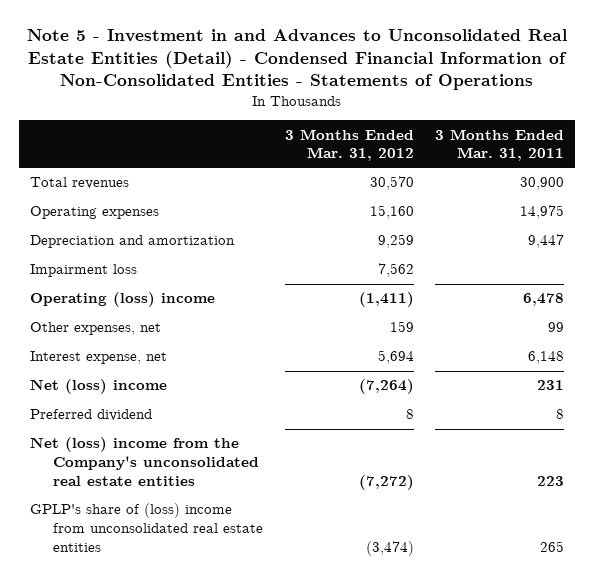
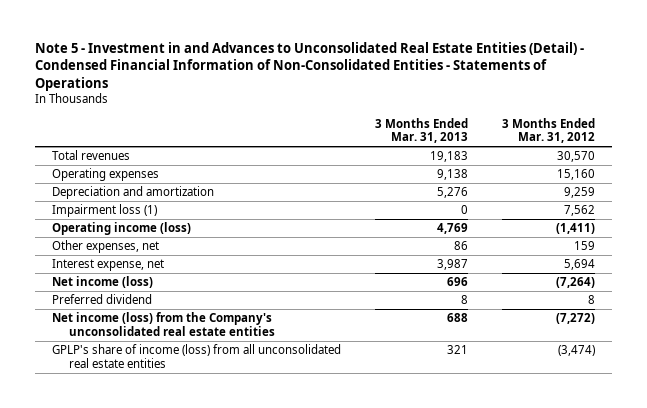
[435,128,565,162] 3 Months Ended Mar. 31, 2011 -> none
none -> [374,117,468,144] 3 Months Ended Mar. 31, 2013
[29,264,137,278] Impairment loss -> [51,204,157,218] Impairment loss (1)
[29,292,215,308] Operating (loss) income -> [51,222,191,236] Operating income (loss)
[29,379,167,395] Net (loss) income -> [51,276,153,289] Net income (loss)
[29,437,259,486] Net (loss) income from the Company's unconsolidated real estate entities -> [51,312,275,336] Net income (loss) from the Company's unconsolidated real estate entities
[29,503,263,552] GPLP's share of (loss) income from unconsolidated real estate entities -> [51,344,341,368] GPLP's share of income (loss) from all unconsolidated real estate entities

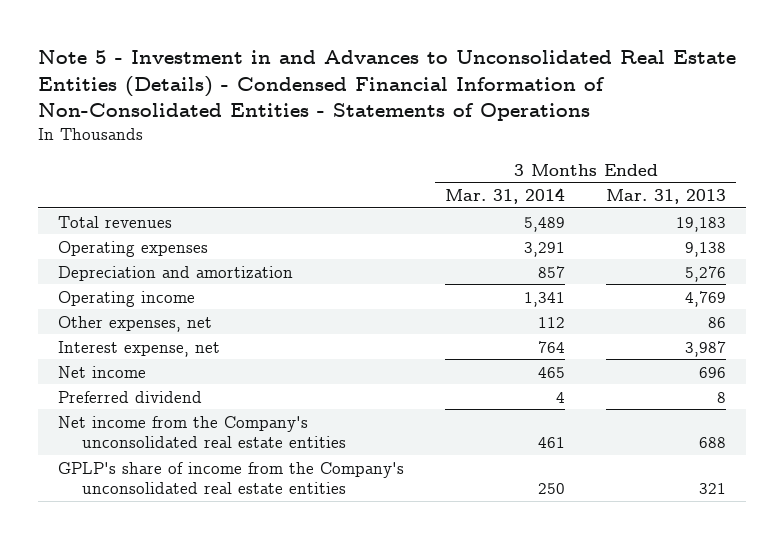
[34,41,584,91] Note 5 - Investment in and Advances to Unconsolidated Real Estate Entities (Detail) - Condensed Financial Information of Non-Consolidated Entities - Statements of Operations -> [37,50,736,122] Note 5 - Investment in and Advances to Unconsolidated Real Estate Entities (Details) - Condensed Financial Information of Non-Consolidated Entities - Statements of Operations
[501,117,595,144] 3 Months Ended Mar. 31, 2012 -> none
none -> [445,188,566,205] Mar. 31, 2014
[51,204,157,218] Impairment loss (1) -> none
[51,222,191,236] Operating income (loss) -> [58,290,196,307] Operating income
[51,276,153,289] Net income (loss) -> [58,365,147,378] Net income
[51,312,275,336] Net income (loss) from the Company's unconsolidated real estate entities -> [58,415,346,449] Net income from the Company's unconsolidated real estate entities
[51,344,341,368] GPLP's share of income (loss) from all unconsolidated real estate entities -> [58,461,405,495] GPLP's share of income from the Company's unconsolidated real estate entities

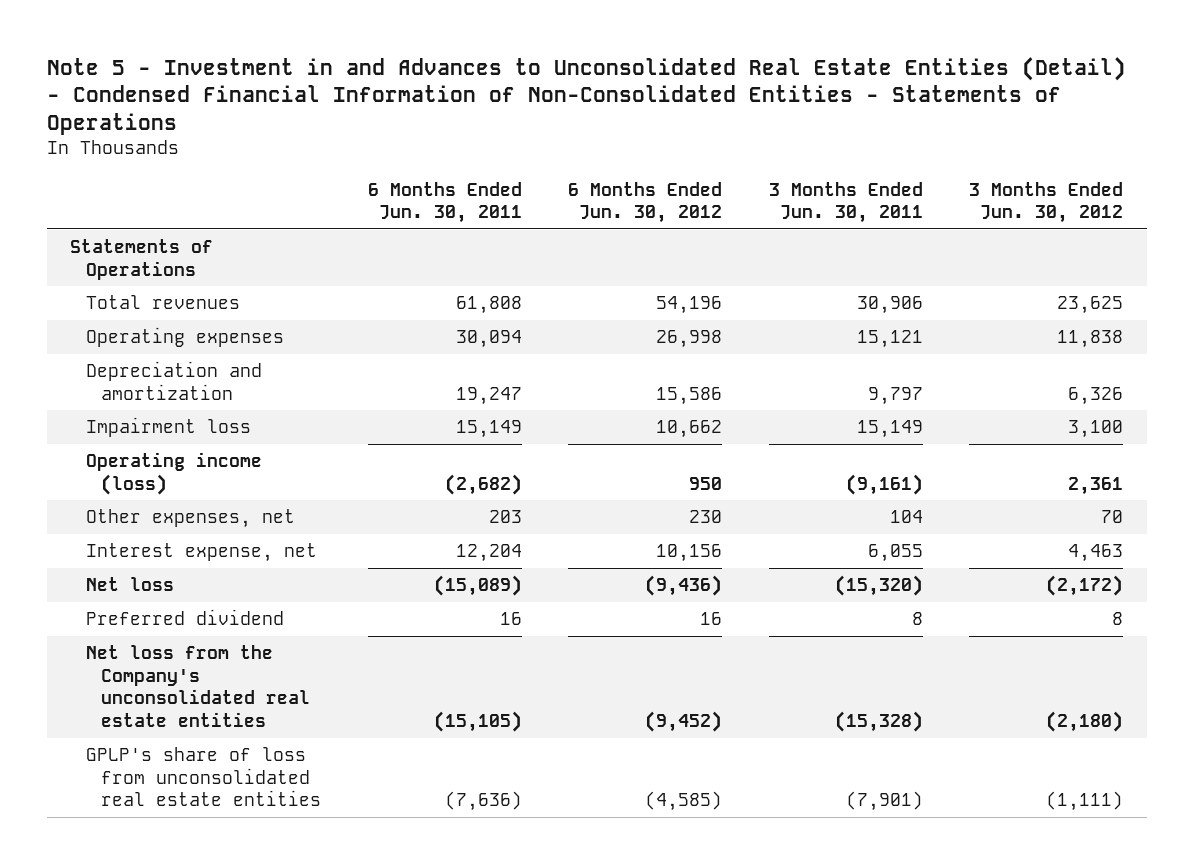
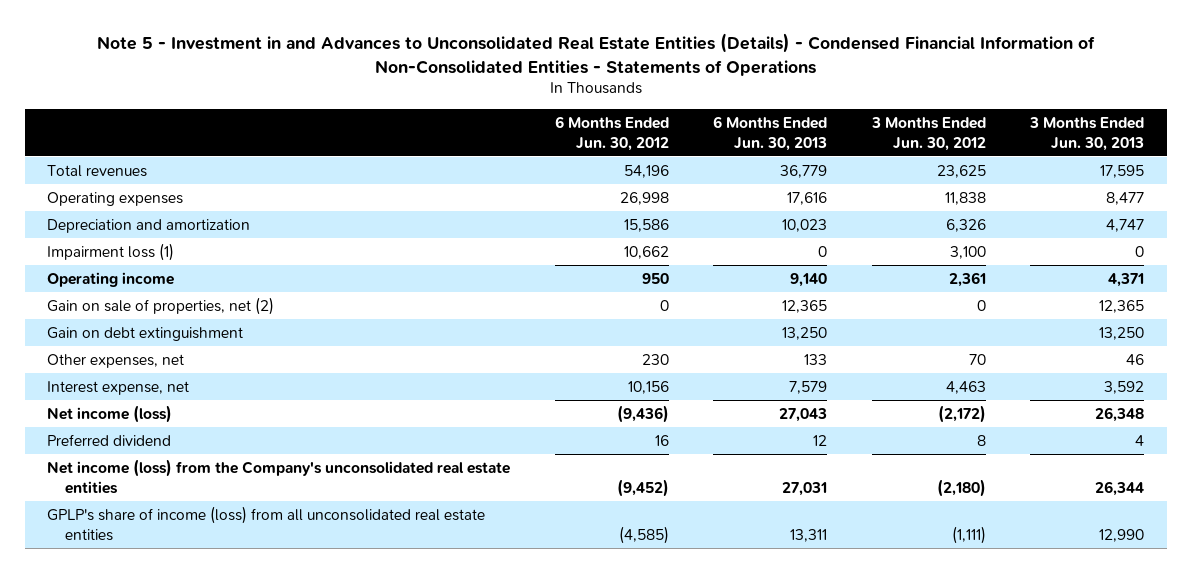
[46,56,1126,136] Note 5 - Investment in and Advances to Unconsolidated Real Estate Entities (Detail) - Condensed Financial Information of Non-Consolidated Entities - Statements of Operations -> [96,32,1095,76] Note 5 - Investment in and Advances to Unconsolidated Real Estate Entities (Details) - Condensed Financial Information of Non-Consolidated Entities - Statements of Operations
[367,181,522,224] 6 Months Ended Jun. 30, 2011 -> none
[768,181,923,224] 3 Months Ended Jun. 30, 2011 -> none
none -> [713,115,828,151] 6 Months Ended Jun. 30, 2013
none -> [1029,116,1145,151] 3 Months Ended Jun. 30, 2013
[70,239,214,280] Statements of Operations -> none
[85,417,251,438] Impairment loss -> [46,242,174,261] Impairment loss (1)
[85,452,262,495] Operating income (loss) -> [46,271,174,287] Operating income
none -> [46,296,274,315] Gain on sale of properties, net (2)
none -> [46,326,243,341] Gain on debt extinguishment
[85,577,174,592] Net loss -> [46,404,172,423] Net income (loss)
[85,645,311,728] Net loss from the Company's unconsolidated real estate entities -> [46,458,510,494] Net income (loss) from the Company's unconsolidated real estate entities
[85,747,322,807] GPLP's share of loss from unconsolidated real estate entities -> [46,505,485,541] GPLP's share of income (loss) from all unconsolidated real estate entities

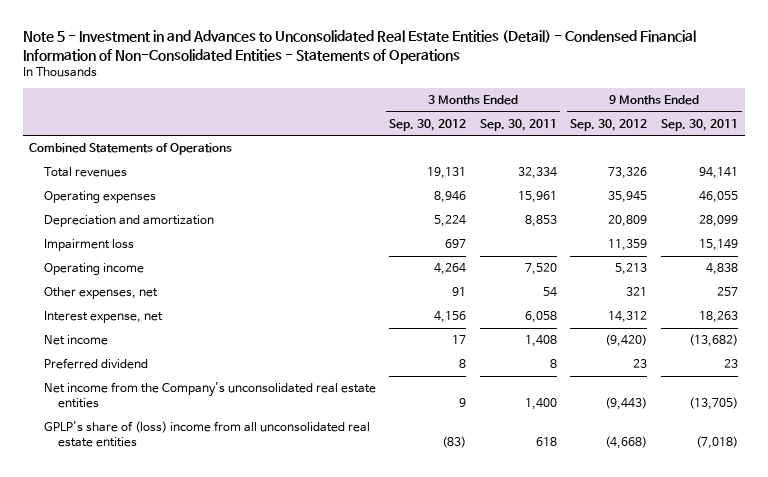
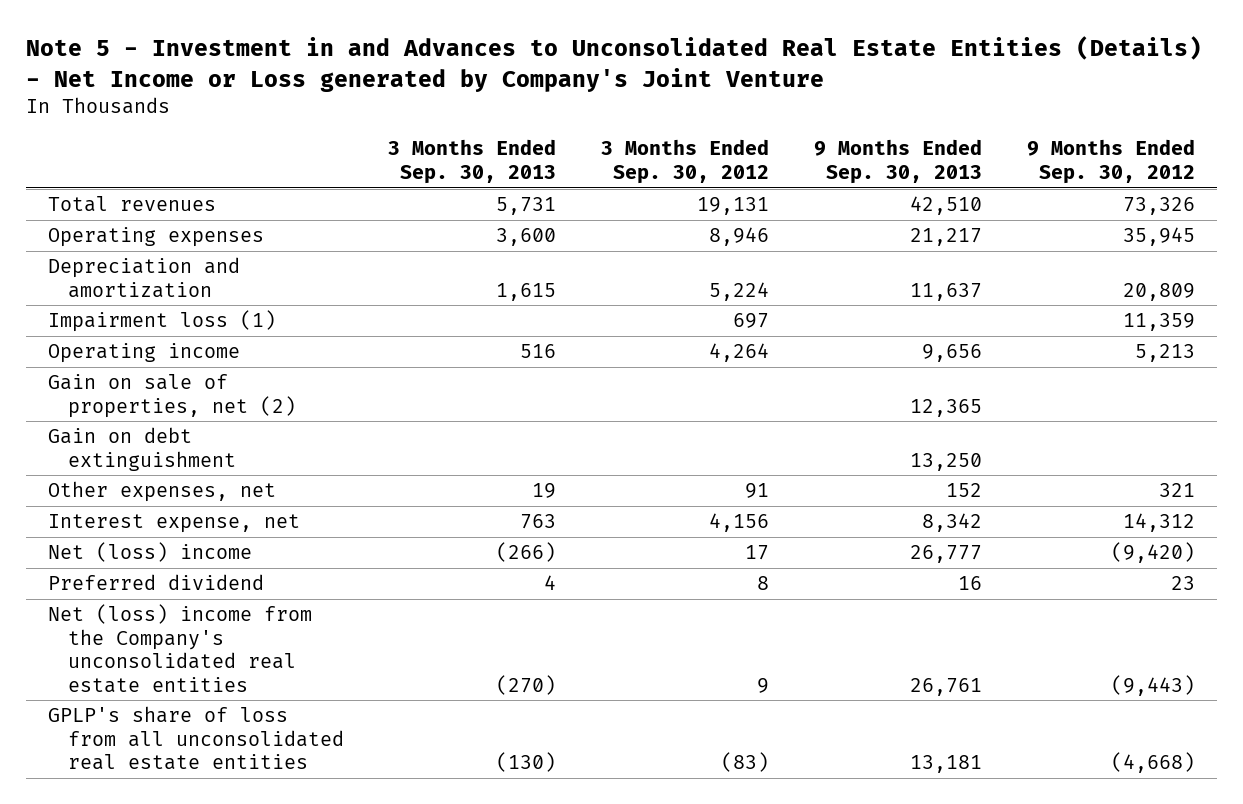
[22,30,696,64] Note 5 - Investment in and Advances to Unconsolidated Real Estate Entities (Detail) - Condensed Financial Information of Non-Consolidated Entities - Statements of Operations -> [26,36,1203,92] Note 5 - Investment in and Advances to Unconsolidated Real Estate Entities (Details) - Net Income or Loss generated by Company's Joint Venture
[479,118,557,131] Sep. 30, 2011 -> none
[661,118,739,131] Sep. 30, 2011 -> none
none -> [388,139,557,184] 3 Months Ended Sep. 30, 2013
none -> [814,139,983,184] 9 Months Ended Sep. 30, 2013
[29,143,233,156] Combined Statements of Operations -> none
[43,239,134,252] Impairment loss -> [48,310,277,333] Impairment loss (1)
none -> [48,374,296,418] Gain on sale of properties, net (2)
none -> [48,427,236,471] Gain on debt extinguishment
[43,335,108,346] Net income -> [48,542,253,563] Net (loss) income
[43,382,376,409] Net income from the Company's unconsolidated real estate entities -> [48,604,313,693] Net (loss) income from the Company's unconsolidated real estate entities
[43,421,370,448] GPLP's share of (loss) income from all unconsolidated real estate entities -> [48,706,344,771] GPLP's share of loss from all unconsolidated real estate entities

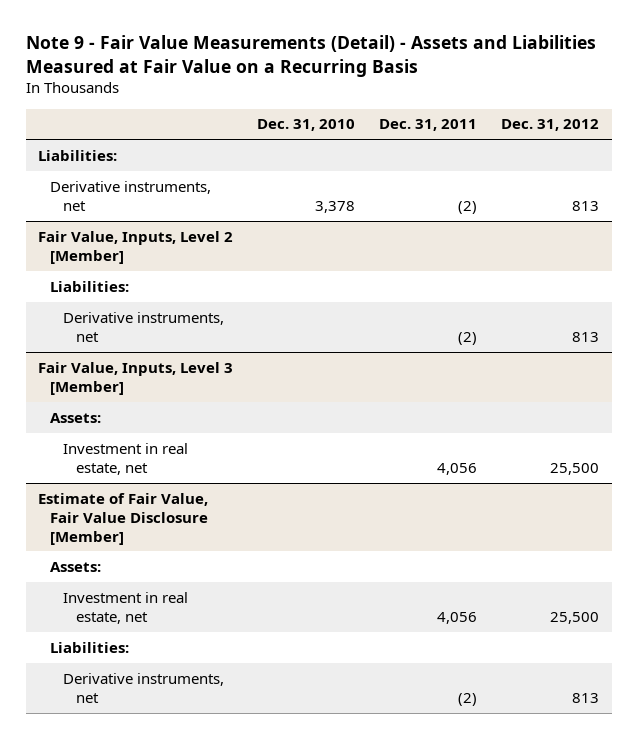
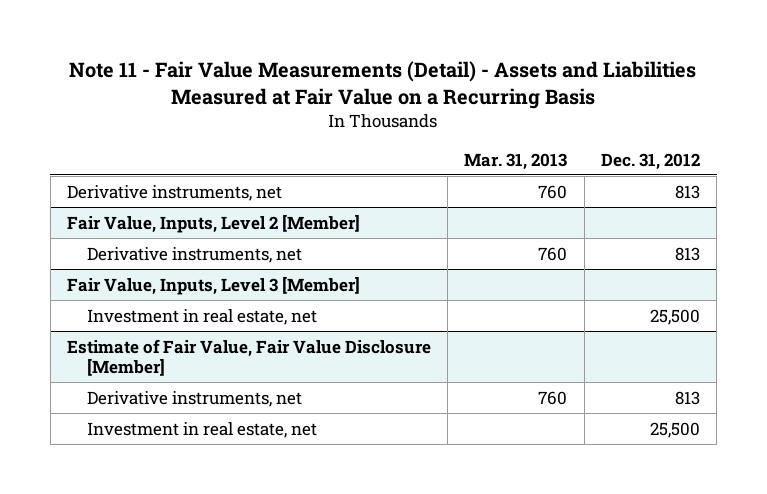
[25,35,596,77] Note 9 - Fair Value Measurements (Detail) - Assets and Liabilities Measured at Fair Value on a Recurring Basis -> [69,60,697,109] Note 11 - Fair Value Measurements (Detail) - Assets and Liabilities Measured at Fair Value on a Recurring Basis
[256,119,355,132] Dec. 31, 2010 -> none
[379,119,478,132] Dec. 31, 2011 -> none
none -> [464,152,568,170] Mar. 31, 2013
[37,149,117,161] Liabilities: -> none
[50,280,130,292] Liabilities: -> none
[50,412,102,423] Assets: -> none
[50,561,102,572] Assets: -> none
[50,641,130,653] Liabilities: -> none
[63,591,189,624] Investment in real estate, net -> [87,421,318,438] Investment in real estate, net

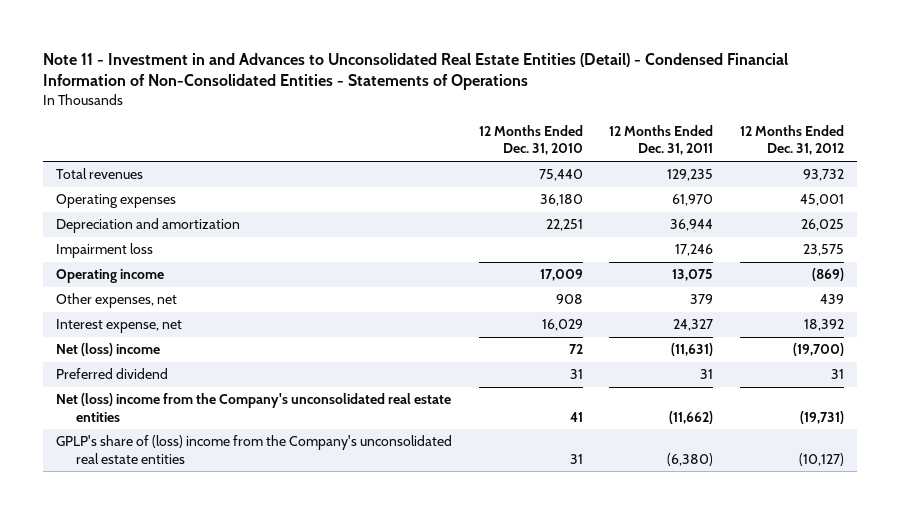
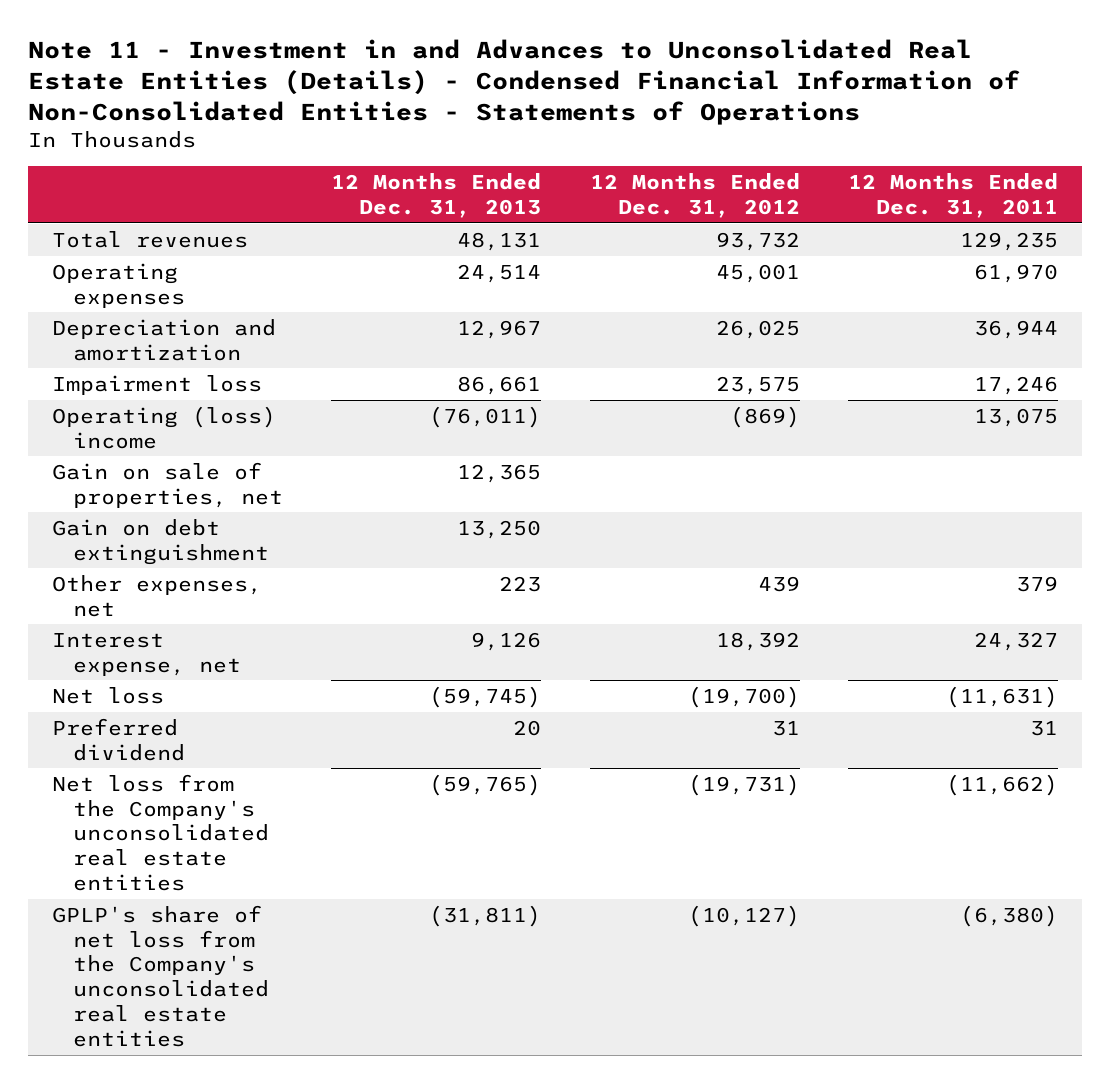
[42,52,788,91] Note 11 - Investment in and Advances to Unconsolidated Real Estate Entities (Detail) - Condensed Financial Information of Non-Consolidated Entities - Statements of Operations -> [27,39,1020,125] Note 11 - Investment in and Advances to Unconsolidated Real Estate Entities (Details) - Condensed Financial Information of Non-Consolidated Entities - Statements of Operations
[478,125,583,156] 12 Months Ended Dec. 31, 2010 -> none
none -> [331,173,542,218] 12 Months Ended Dec. 31, 2013
[56,269,165,284] Operating income -> [51,405,276,449] Operating (loss) income
none -> [51,461,284,508] Gain on sale of properties, net
none -> [51,518,270,565] Gain on debt extinguishment
[56,343,161,357] Net (loss) income -> [51,686,164,704] Net loss
[56,393,452,422] Net (loss) income from the Company's unconsolidated real estate entities -> [51,773,270,891] Net loss from the Company's unconsolidated real estate entities
[56,435,453,464] GPLP's share of (loss) income from the Company's unconsolidated real estate entities -> [51,904,270,1047] GPLP's share of net loss from the Company's unconsolidated real estate entities

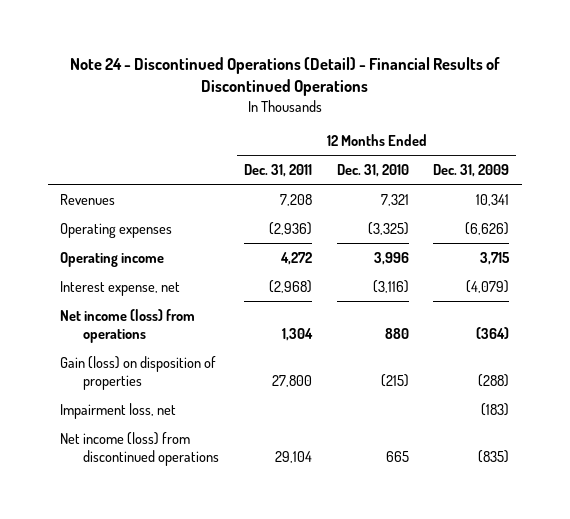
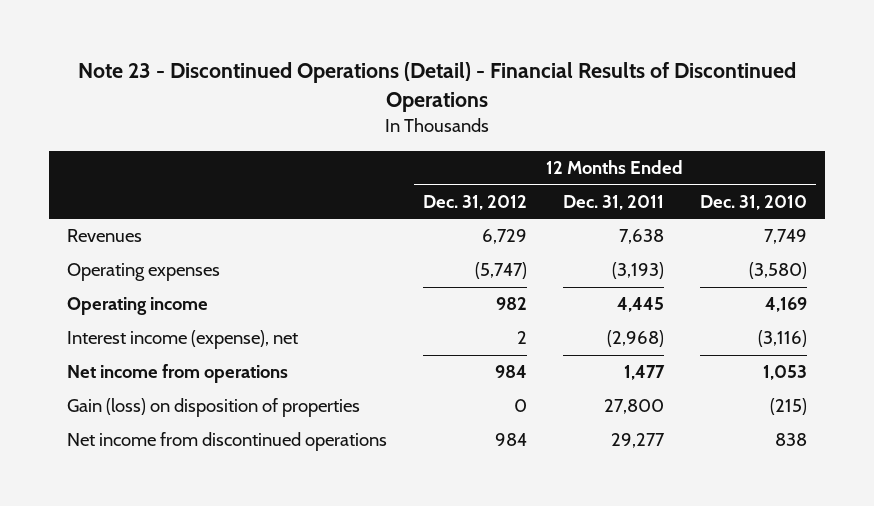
[69,57,500,97] Note 24 - Discontinued Operations (Detail) - Financial Results of Discontinued Operations -> [78,62,797,113] Note 23 - Discontinued Operations (Detail) - Financial Results of Discontinued Operations
[433,164,510,178] Dec. 31, 2009 -> none
none -> [423,194,528,210] Dec. 31, 2012
[279,193,312,206] 7,208 -> [618,229,664,245] 7,638
[380,193,409,206] 7,321 -> [763,229,807,245] 7,749
[268,221,312,235] (2,936) -> [611,262,664,280] (3,193)
[367,221,409,235] (3,325) -> [748,262,807,280] (3,580)
[279,251,312,265] 4,272 -> [616,297,664,313] 4,445
[373,251,409,265] 3,996 -> [764,297,807,313] 4,169
[60,280,181,296] Interest expense, net -> [67,330,299,350] Interest income (expense), net
[60,308,196,343] Net income (loss) from operations -> [67,364,289,384] Net income from operations
[281,327,313,341] 1,304 -> [623,365,665,381] 1,477
[384,327,409,339] 880 -> [762,365,807,381] 1,053
[60,402,177,419] Impairment loss, net -> none
[60,431,219,466] Net income (loss) from discontinued operations -> [67,432,388,452] Net income from discontinued operations
[274,450,312,463] 29,104 -> [610,433,665,449] 29,277
[385,450,409,462] 665 -> [774,433,807,447] 838

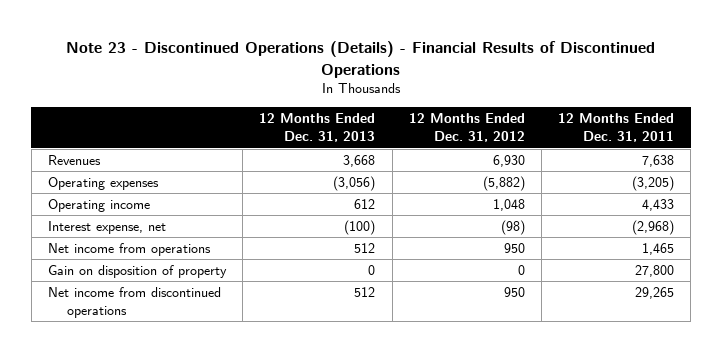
[78,62,797,113] Note 23 - Discontinued Operations (Detail) - Financial Results of Discontinued Operations -> [66,40,656,78] Note 23 - Discontinued Operations (Details) - Financial Results of Discontinued Operations
[699,194,807,210] Dec. 31, 2010 -> none
none -> [259,113,376,143] 12 Months Ended Dec. 31, 2013
[482,229,528,245] 6,729 -> [492,155,525,168] 6,930
[475,262,528,280] (5,747) -> [482,176,525,192] (5,882)
[611,262,664,280] (3,193) -> [632,176,675,192] (3,205)
[496,297,528,311] 982 -> [492,199,525,212] 1,048
[616,297,664,313] 4,445 -> [642,199,675,212] 4,433
[67,330,299,350] Interest income (expense), net -> [47,221,166,235] Interest expense, net
[517,331,528,345] 2 -> [500,220,525,236] (98)
[495,365,528,379] 984 -> [503,243,525,254] 950
[623,365,665,381] 1,477 -> [642,243,675,256] 1,465
[67,398,361,418] Gain (loss) on disposition of properties -> [47,265,227,279] Gain on disposition of property
[495,433,528,447] 984 -> [503,287,525,298] 950
[610,433,665,449] 29,277 -> [635,287,675,300] 29,265

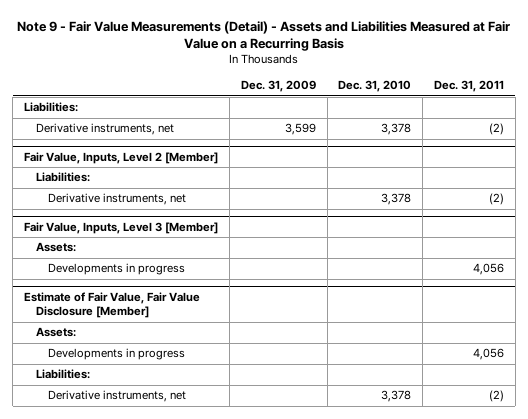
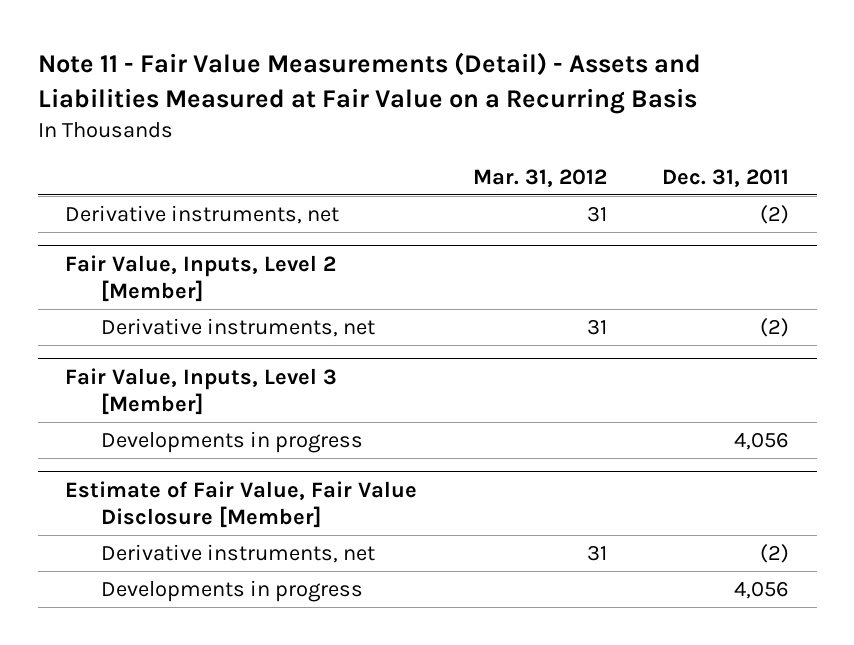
[17,20,511,52] Note 9 - Fair Value Measurements (Detail) - Assets and Liabilities Measured at Fair Value on a Recurring Basis -> [37,52,701,114] Note 11 - Fair Value Measurements (Detail) - Assets and Liabilities Measured at Fair Value on a Recurring Basis
[240,80,316,93] Dec. 31, 2009 -> none
[338,80,412,93] Dec. 31, 2010 -> none
none -> [472,168,607,187] Mar. 31, 2012
[24,102,79,113] Liabilities: -> none
[35,172,90,183] Liabilities: -> none
[35,242,76,253] Assets: -> none
[35,327,76,338] Assets: -> none
[35,369,90,380] Liabilities: -> none
[47,348,185,361] Developments in progress -> [100,580,363,603] Developments in progress

